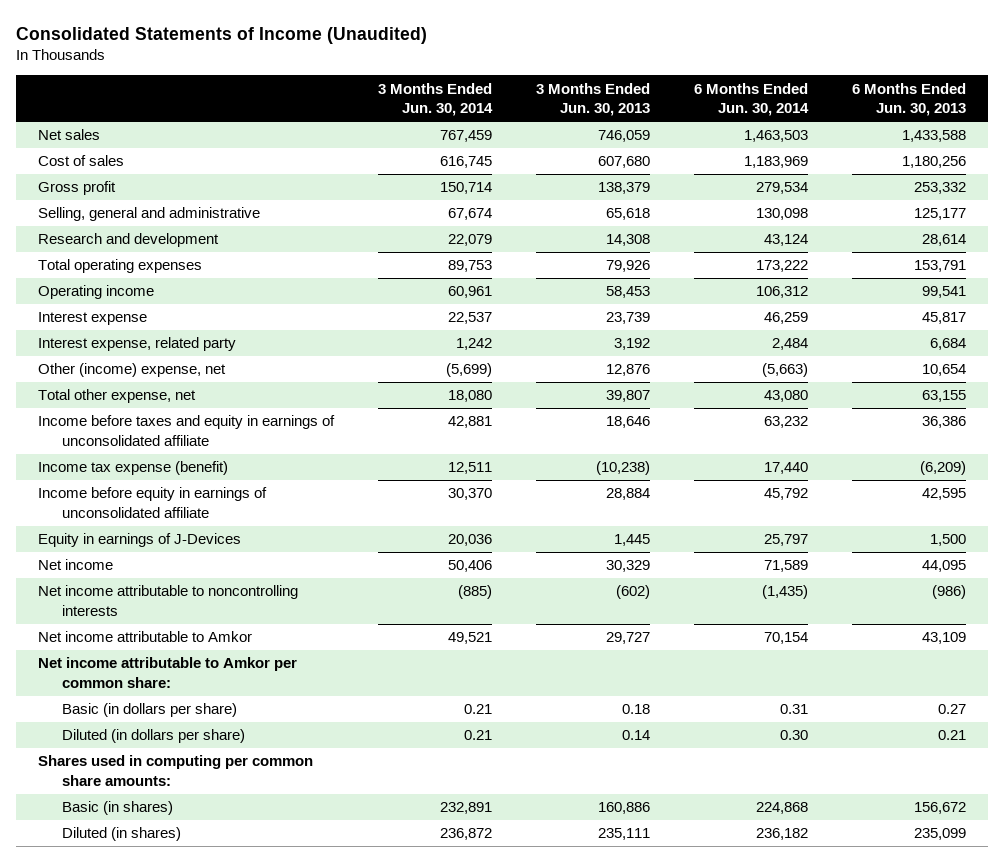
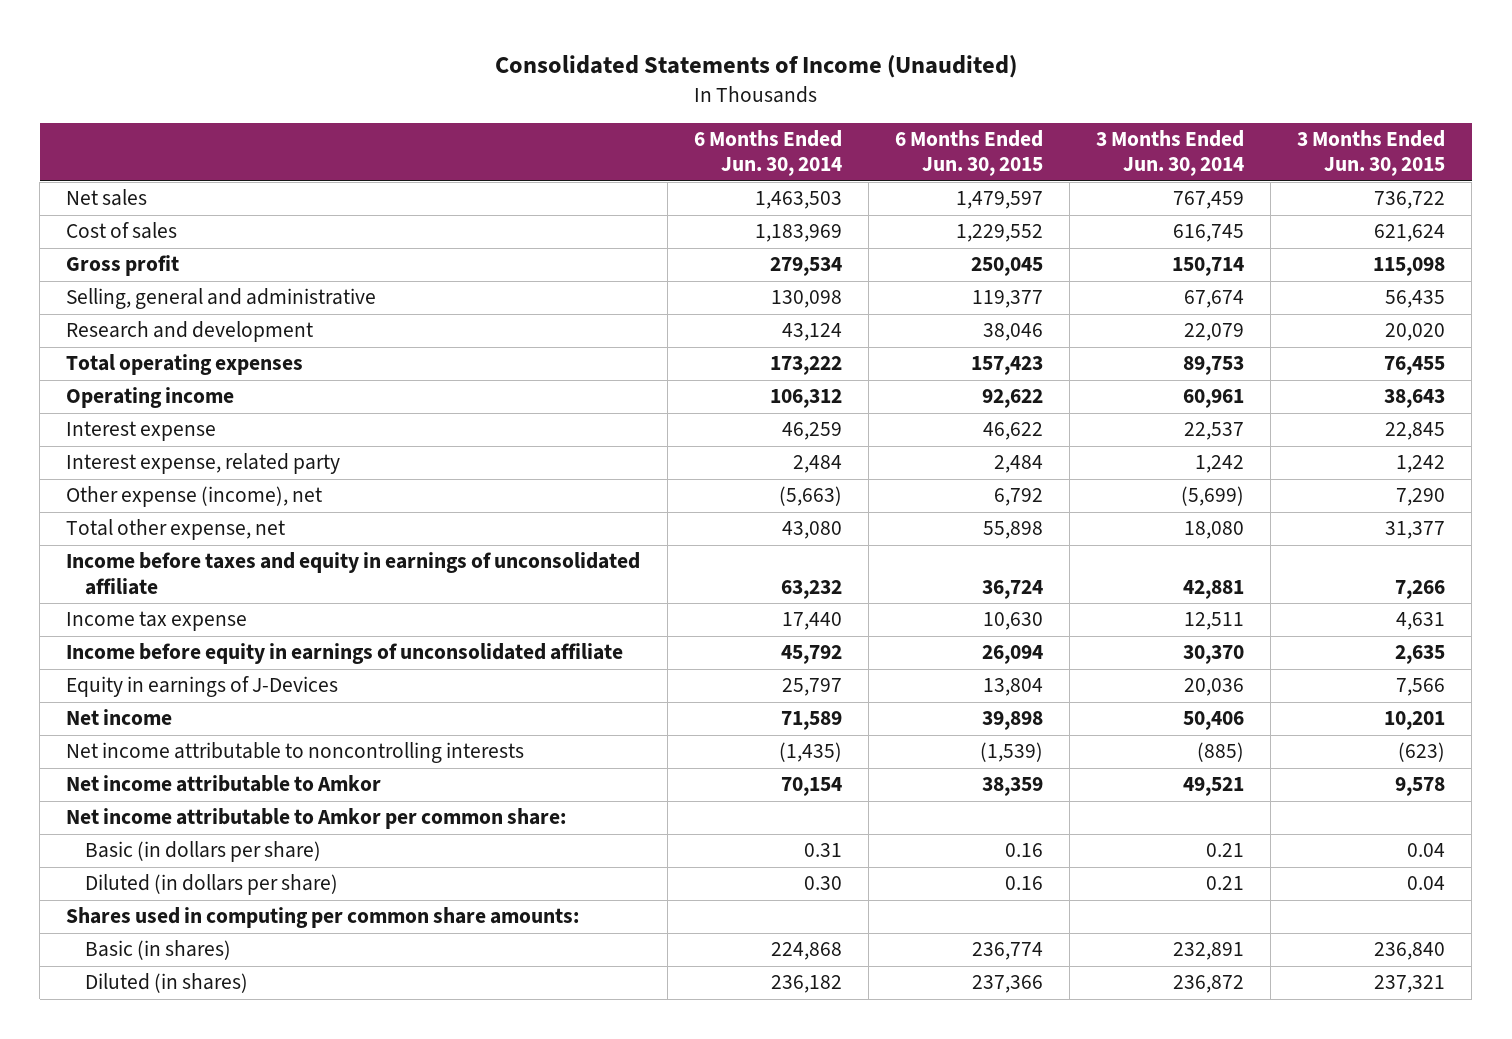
[536,82,651,117] 3 Months Ended Jun. 30, 2013 -> none
[852,82,967,117] 6 Months Ended Jun. 30, 2013 -> none
none -> [894,130,1043,177] 6 Months Ended Jun. 30, 2015
none -> [1297,130,1446,177] 3 Months Ended Jun. 30, 2015
[38,363,227,378] Other (income) expense, net -> [66,486,323,508] Other expense (income), net
[38,461,229,476] Income tax expense (benefit) -> [66,611,248,632] Income tax expense

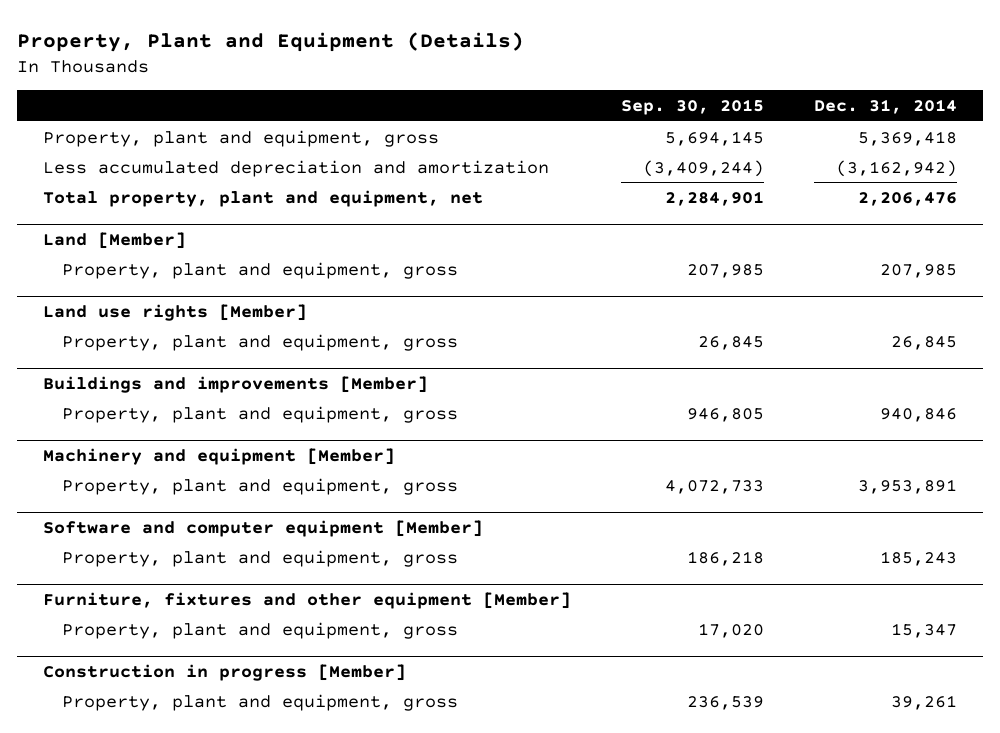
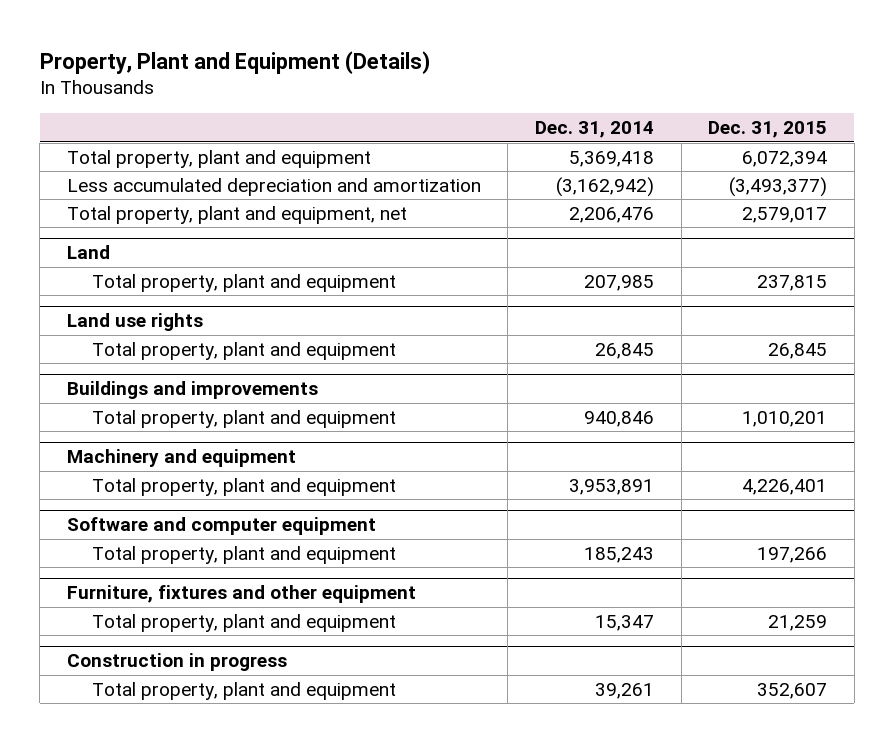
[621,99,765,116] Sep. 30, 2015 -> none
none -> [708,121,828,139] Dec. 31, 2015
[42,129,439,147] Property, plant and equipment, gross -> [66,149,371,168] Total property, plant and equipment
[42,231,186,249] Land [Member] -> [66,245,110,260] Land
[62,261,459,279] Property, plant and equipment, gross -> [92,273,397,292] Total property, plant and equipment
[42,303,307,321] Land use rights [Member] -> [66,313,203,332] Land use rights
[62,333,459,351] Property, plant and equipment, gross -> [92,341,397,360] Total property, plant and equipment
[42,375,428,393] Buildings and improvements [Member] -> [66,381,318,400] Buildings and improvements
[62,405,459,423] Property, plant and equipment, gross -> [92,409,397,428] Total property, plant and equipment
[42,447,395,465] Machinery and equipment [Member] -> [66,449,296,468] Machinery and equipment
[62,477,459,495] Property, plant and equipment, gross -> [92,477,397,496] Total property, plant and equipment
[42,519,483,537] Software and computer equipment [Member] -> [66,517,376,536] Software and computer equipment
[62,549,459,567] Property, plant and equipment, gross -> [92,545,397,564] Total property, plant and equipment
[42,591,571,609] Furniture, fixtures and other equipment [Member] -> [66,585,416,604] Furniture, fixtures and other equipment
[62,621,459,639] Property, plant and equipment, gross -> [92,613,397,632] Total property, plant and equipment
[42,663,406,681] Construction in progress [Member] -> [66,653,287,672] Construction in progress
[62,693,459,711] Property, plant and equipment, gross -> [92,681,397,700] Total property, plant and equipment

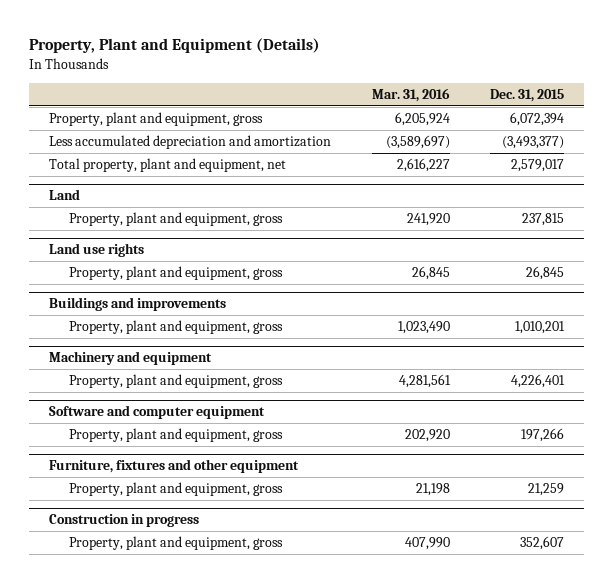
[534,121,654,139] Dec. 31, 2014 -> none
none -> [371,87,450,102] Mar. 31, 2016
[66,149,371,168] Total property, plant and equipment -> [49,112,264,127] Property, plant and equipment, gross
[92,273,397,292] Total property, plant and equipment -> [69,212,284,227] Property, plant and equipment, gross
[92,341,397,360] Total property, plant and equipment -> [69,266,284,281] Property, plant and equipment, gross
[92,409,397,428] Total property, plant and equipment -> [69,320,284,335] Property, plant and equipment, gross
[92,477,397,496] Total property, plant and equipment -> [69,374,284,389] Property, plant and equipment, gross
[92,545,397,564] Total property, plant and equipment -> [69,428,284,443] Property, plant and equipment, gross
[92,613,397,632] Total property, plant and equipment -> [69,482,284,497] Property, plant and equipment, gross
[92,681,397,700] Total property, plant and equipment -> [69,536,284,551] Property, plant and equipment, gross

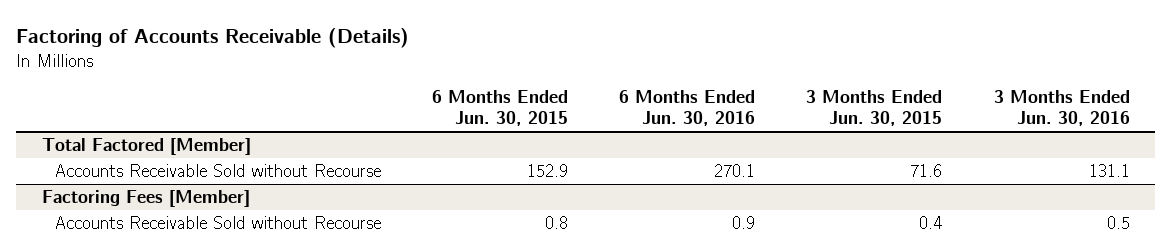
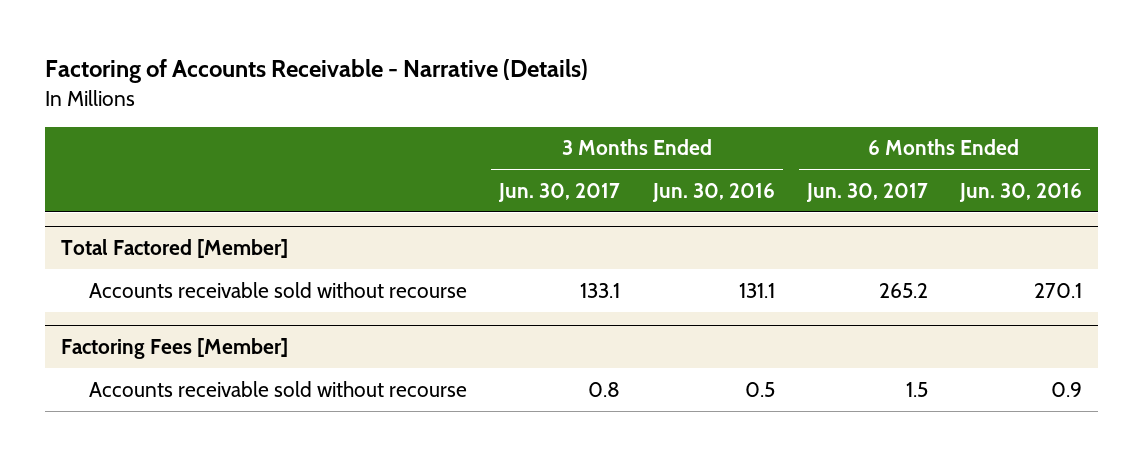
[16,28,410,49] Factoring of Accounts Receivable (Details) -> [44,59,588,84] Factoring of Accounts Receivable - Narrative (Details)
[432,90,569,127] 6 Months Ended Jun. 30, 2015 -> none
[806,90,943,127] 3 Months Ended Jun. 30, 2015 -> none
none -> [498,182,621,202] Jun. 30, 2017
none -> [805,182,928,202] Jun. 30, 2017
[54,164,382,178] Accounts Receivable Sold without Recourse -> [89,281,468,298] Accounts receivable sold without recourse
[54,216,382,230] Accounts Receivable Sold without Recourse -> [89,380,468,397] Accounts receivable sold without recourse

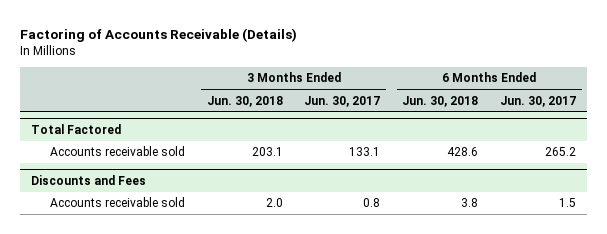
[44,59,588,84] Factoring of Accounts Receivable - Narrative (Details) -> [20,28,298,43] Factoring of Accounts Receivable (Details)
[651,182,775,202] Jun. 30, 2016 -> none
[958,182,1082,202] Jun. 30, 2016 -> none
none -> [206,95,283,107] Jun. 30, 2018
none -> [402,95,479,107] Jun. 30, 2018
[60,238,288,258] Total Factored [Member] -> [31,124,122,135] Total Factored
[89,281,468,298] Accounts receivable sold without recourse -> [49,146,185,157] Accounts receivable sold
[60,337,288,359] Factoring Fees [Member] -> [31,175,147,186] Discounts and Fees
[89,380,468,397] Accounts receivable sold without recourse -> [49,197,185,208] Accounts receivable sold

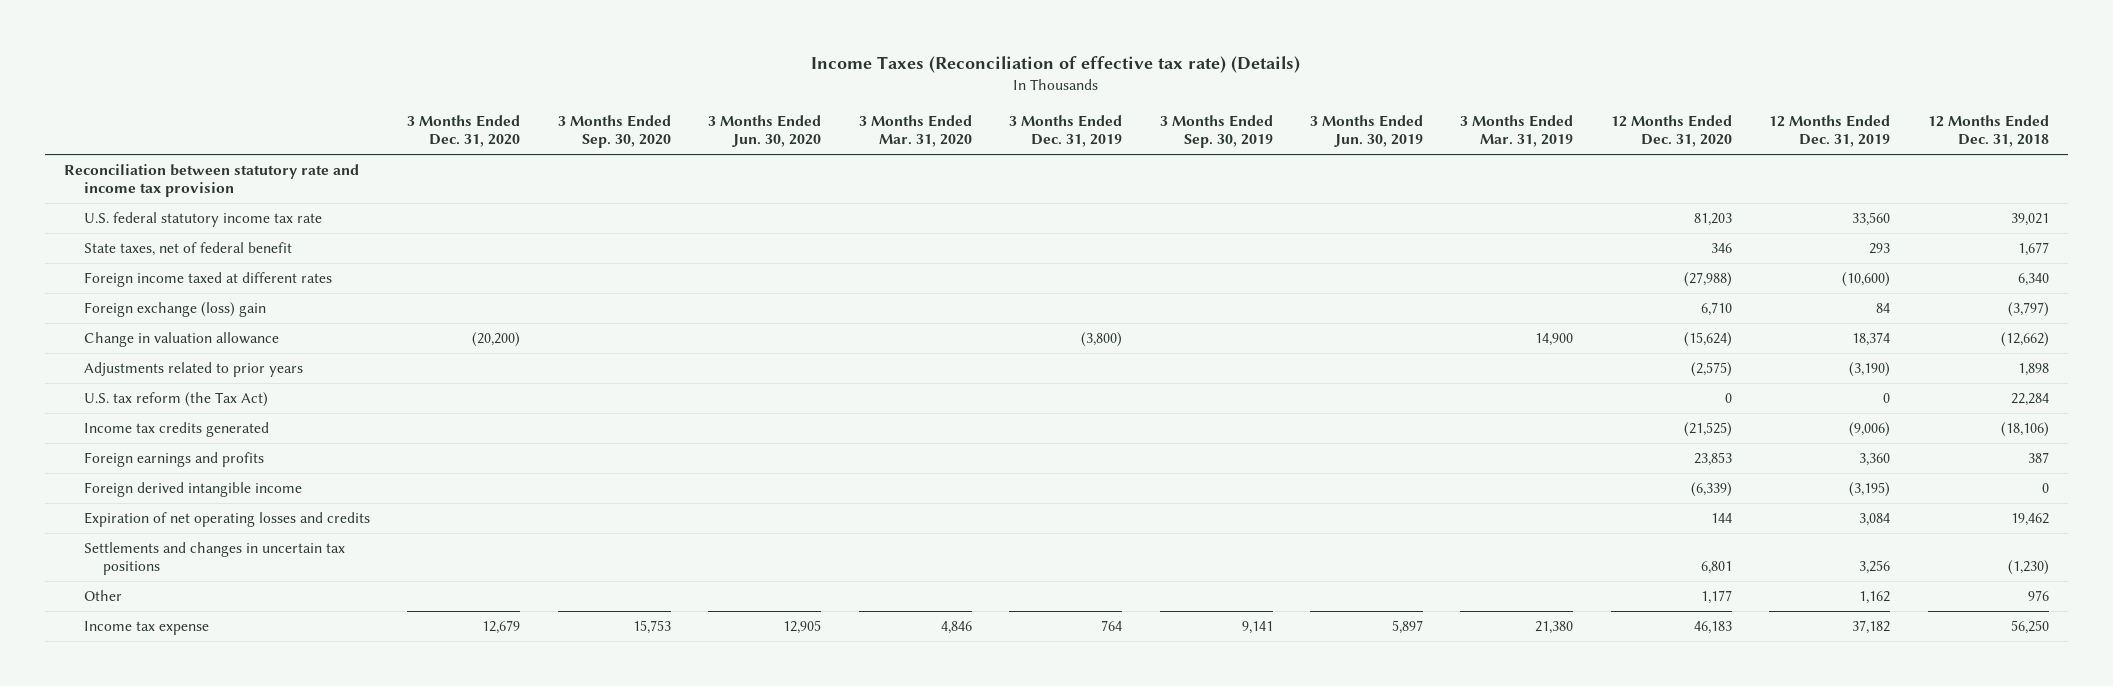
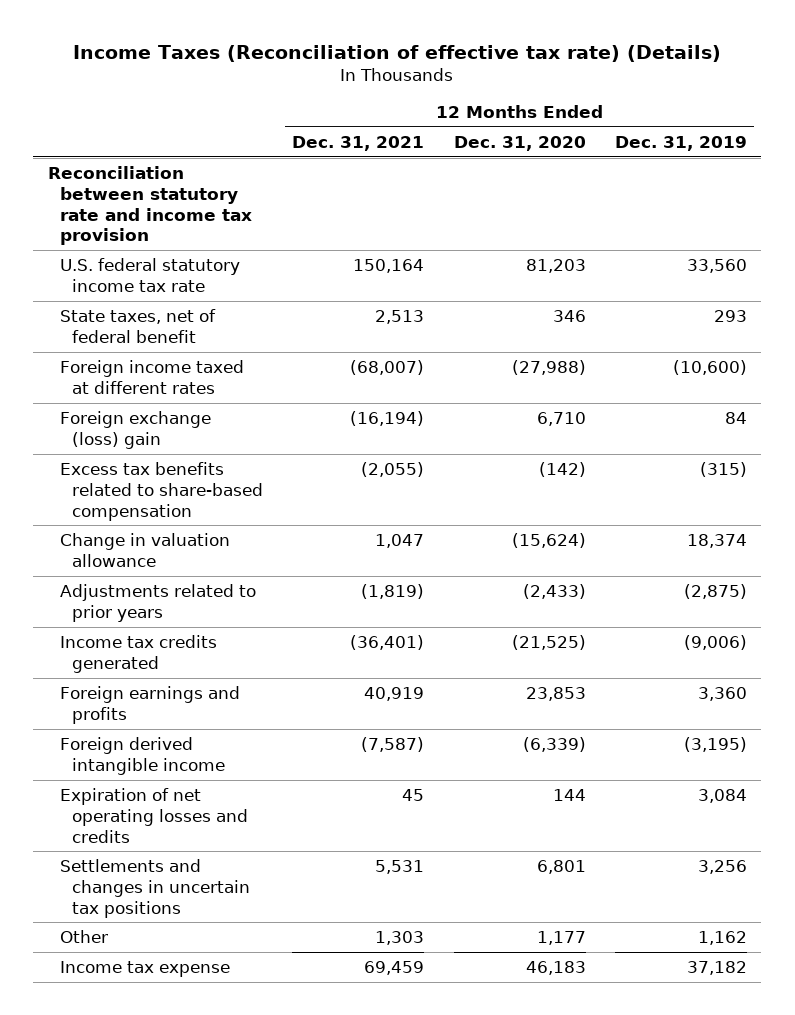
[407,115,521,148] 3 Months Ended Dec. 31, 2020 -> none
[557,115,671,149] 3 Months Ended Sep. 30, 2020 -> none
[708,115,822,148] 3 Months Ended Jun. 30, 2020 -> none
[858,115,972,148] 3 Months Ended Mar. 31, 2020 -> none
[1009,115,1123,148] 3 Months Ended Dec. 31, 2019 -> none
[1159,115,1273,149] 3 Months Ended Sep. 30, 2019 -> none
[1310,115,1424,148] 3 Months Ended Jun. 30, 2019 -> none
[1460,115,1574,148] 3 Months Ended Mar. 31, 2019 -> none
[1927,115,2049,148] 12 Months Ended Dec. 31, 2018 -> none
none -> [292,135,425,151] Dec. 31, 2021
none -> [60,461,264,521] Excess tax benefits related to share-based compensation
[83,392,268,408] U.S. tax reform (the Tax Act) -> none
[1690,362,1732,378] (2,575) -> [522,583,586,599] (2,433)
[1849,362,1891,378] (3,190) -> [683,583,747,599] (2,875)

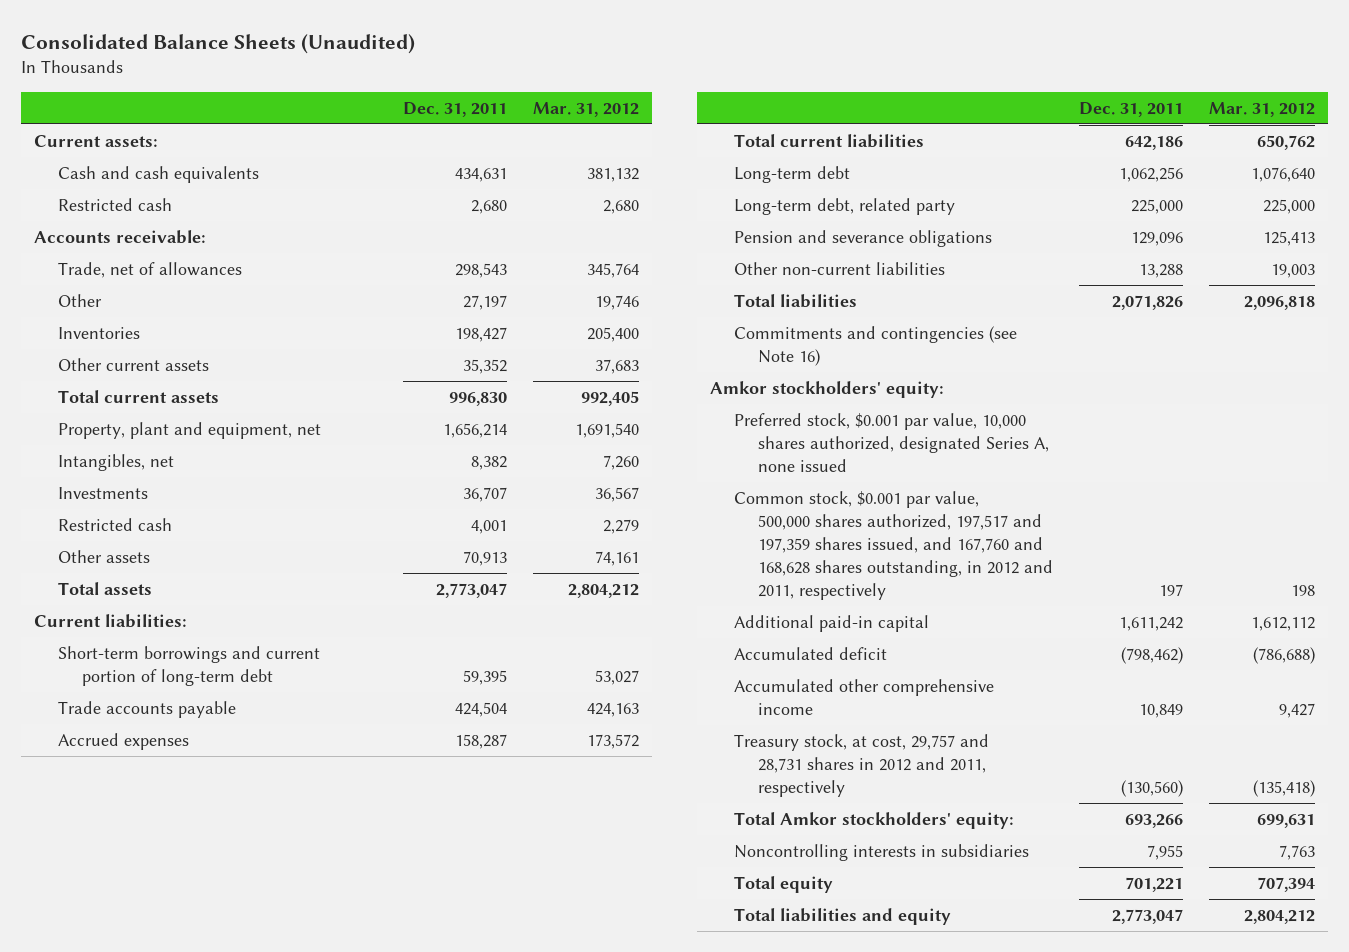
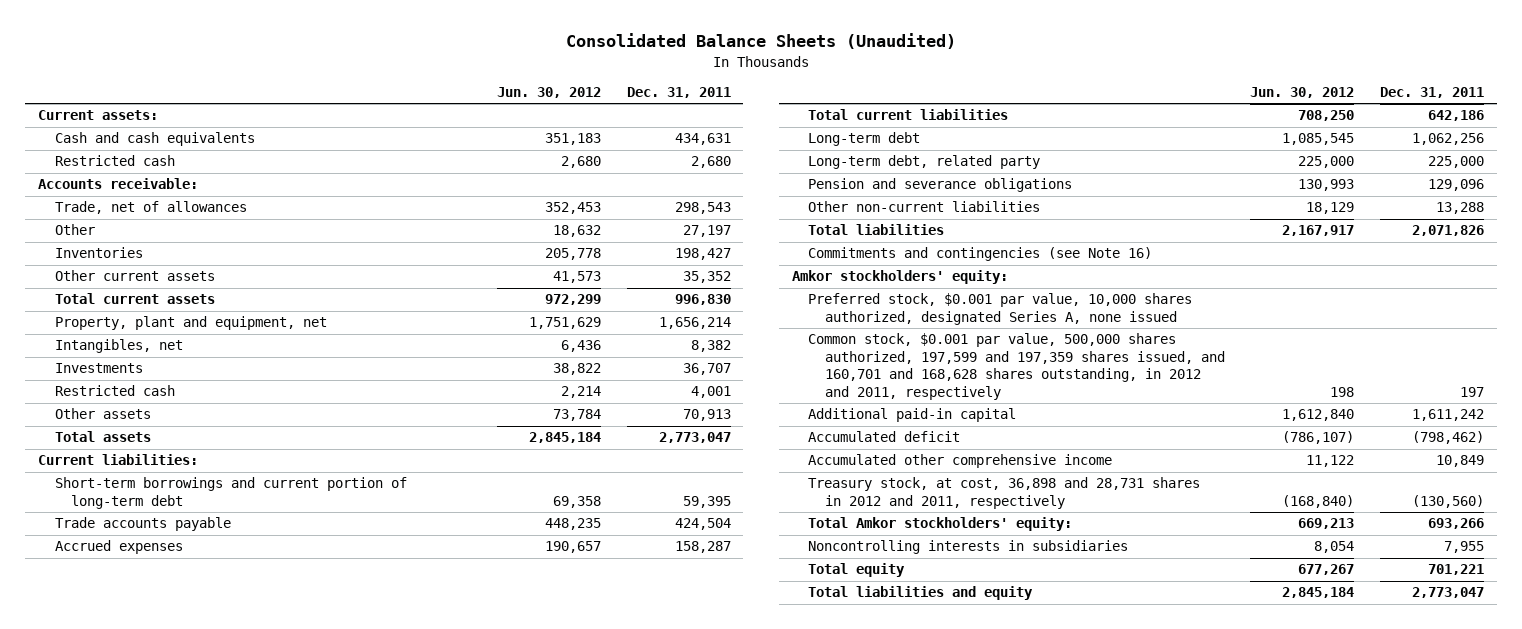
[532,101,639,117] Mar. 31, 2012 -> none
none -> [496,87,601,99] Jun. 30, 2012
[733,491,1053,600] Common stock, $0.001 par value, 500,000 shares authorized, 197,517 and 197,359 shares issued, and 167,760 and 168,628 shares outstanding, in 2012 and 2011, respectively -> [808,333,1225,400] Common stock, $0.001 par value, 500,000 shares authorized, 197,599 and 197,359 shares issued, and 160,701 and 168,628 shares outstanding, in 2012 and 2011, respectively
[733,734,989,797] Treasury stock, at cost, 29,757 and 28,731 shares in 2012 and 2011, respectively -> [808,477,1201,509] Treasury stock, at cost, 36,898 and 28,731 shares in 2012 and 2011, respectively

